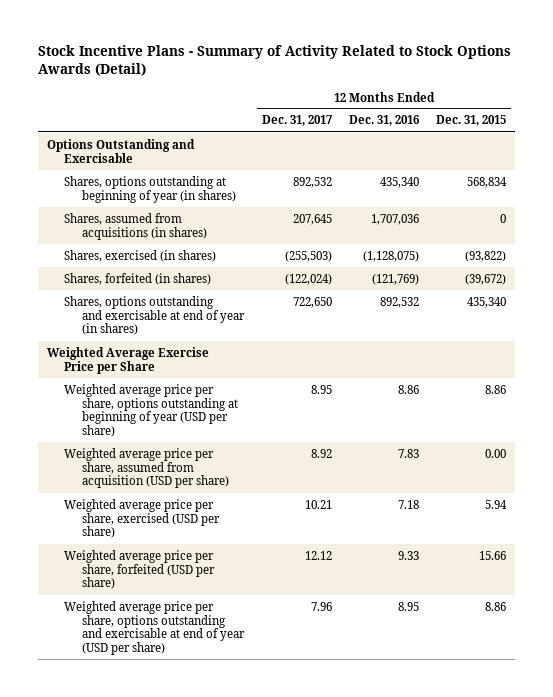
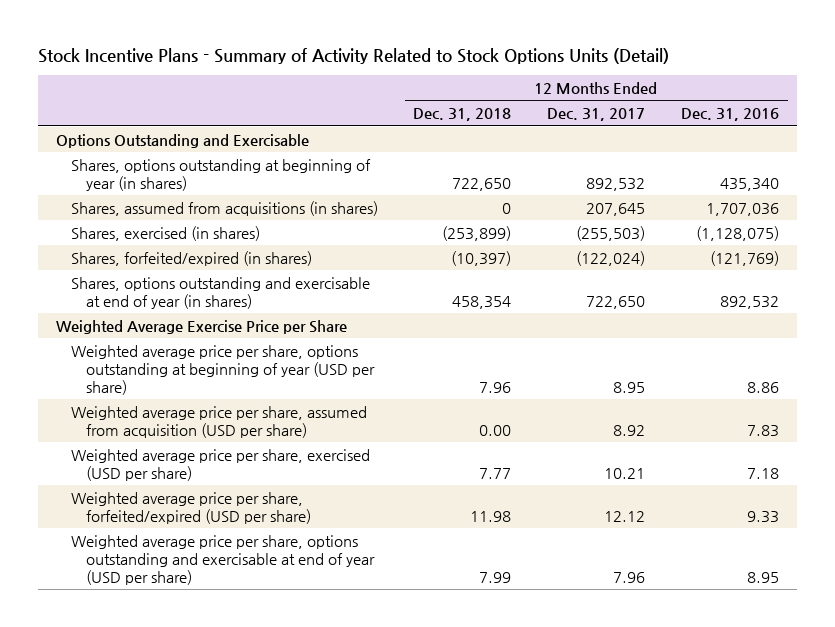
[37,45,511,77] Stock Incentive Plans - Summary of Activity Related to Stock Options Awards (Detail) -> [37,47,669,64] Stock Incentive Plans - Summary of Activity Related to Stock Options Units (Detail)
[436,115,507,127] Dec. 31, 2015 -> none
none -> [413,108,512,122] Dec. 31, 2018
[64,272,212,285] Shares, forfeited (in shares) -> [70,250,312,266] Shares, forfeited/expired (in shares)
[64,549,216,590] Weighted average price per share, forfeited (USD per share) -> [70,491,311,524] Weighted average price per share, forfeited/expired (USD per share)

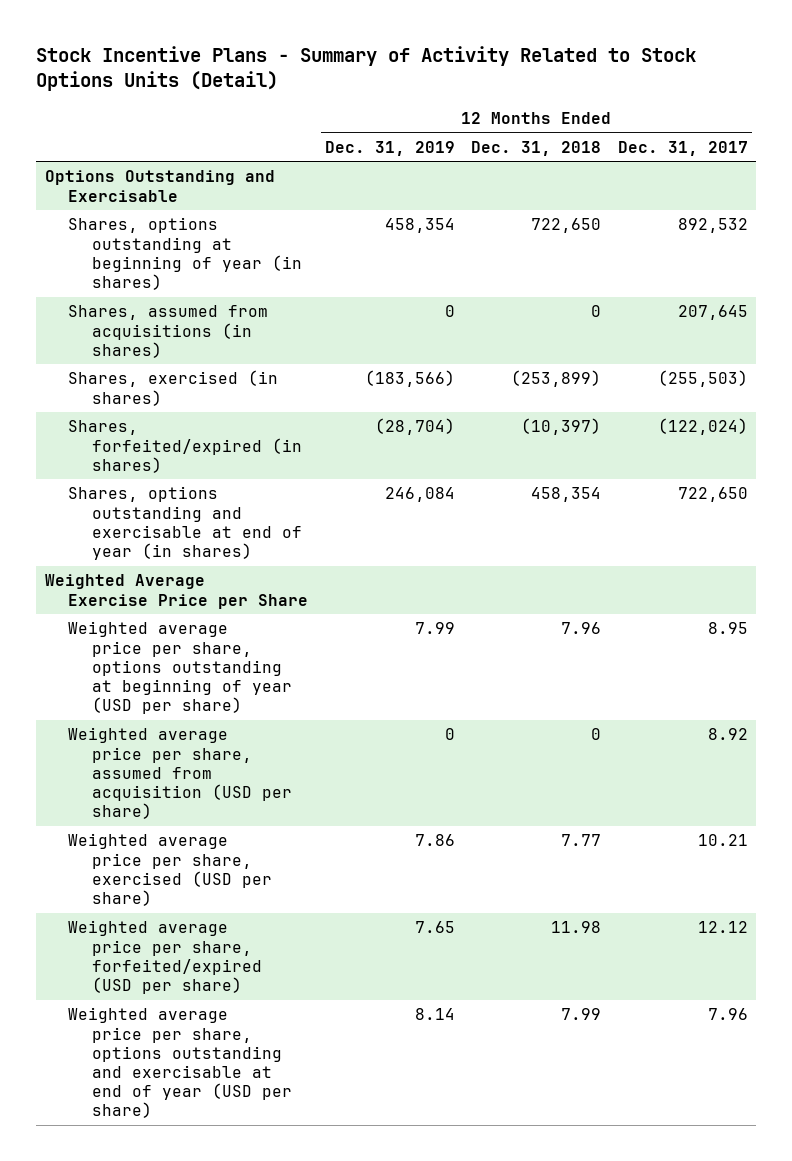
[681,108,780,122] Dec. 31, 2016 -> none
none -> [324,140,455,156] Dec. 31, 2019
[479,424,512,436] 0.00 -> [591,728,602,741] 0

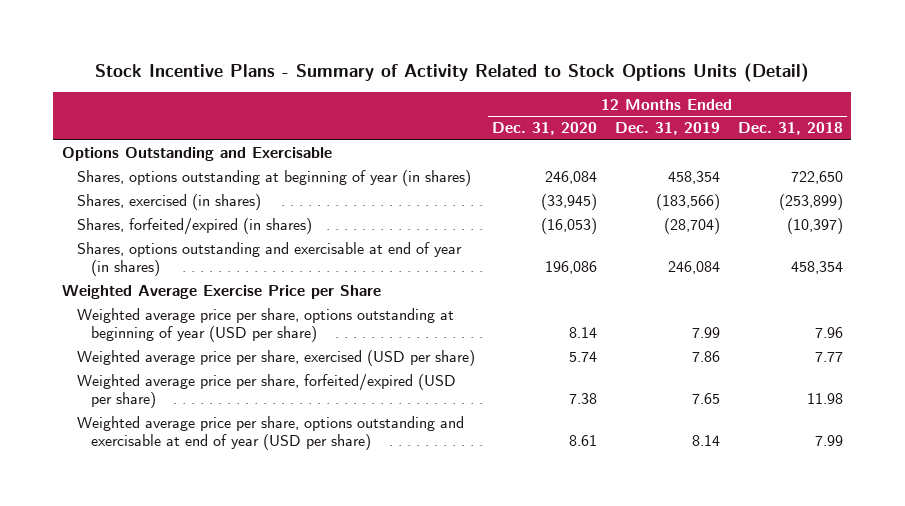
[617,140,748,156] Dec. 31, 2017 -> none
none -> [492,122,598,136] Dec. 31, 2020
[68,305,269,358] Shares, assumed from acquisitions (in shares) -> none
[68,727,292,820] Weighted average price per share, assumed from acquisition (USD per share) -> none

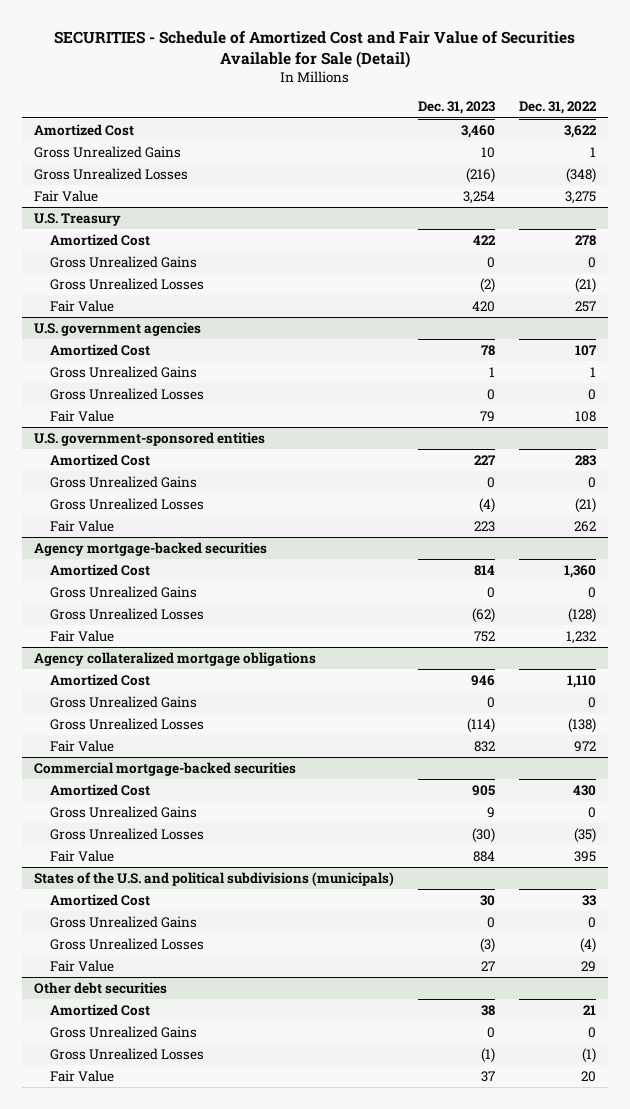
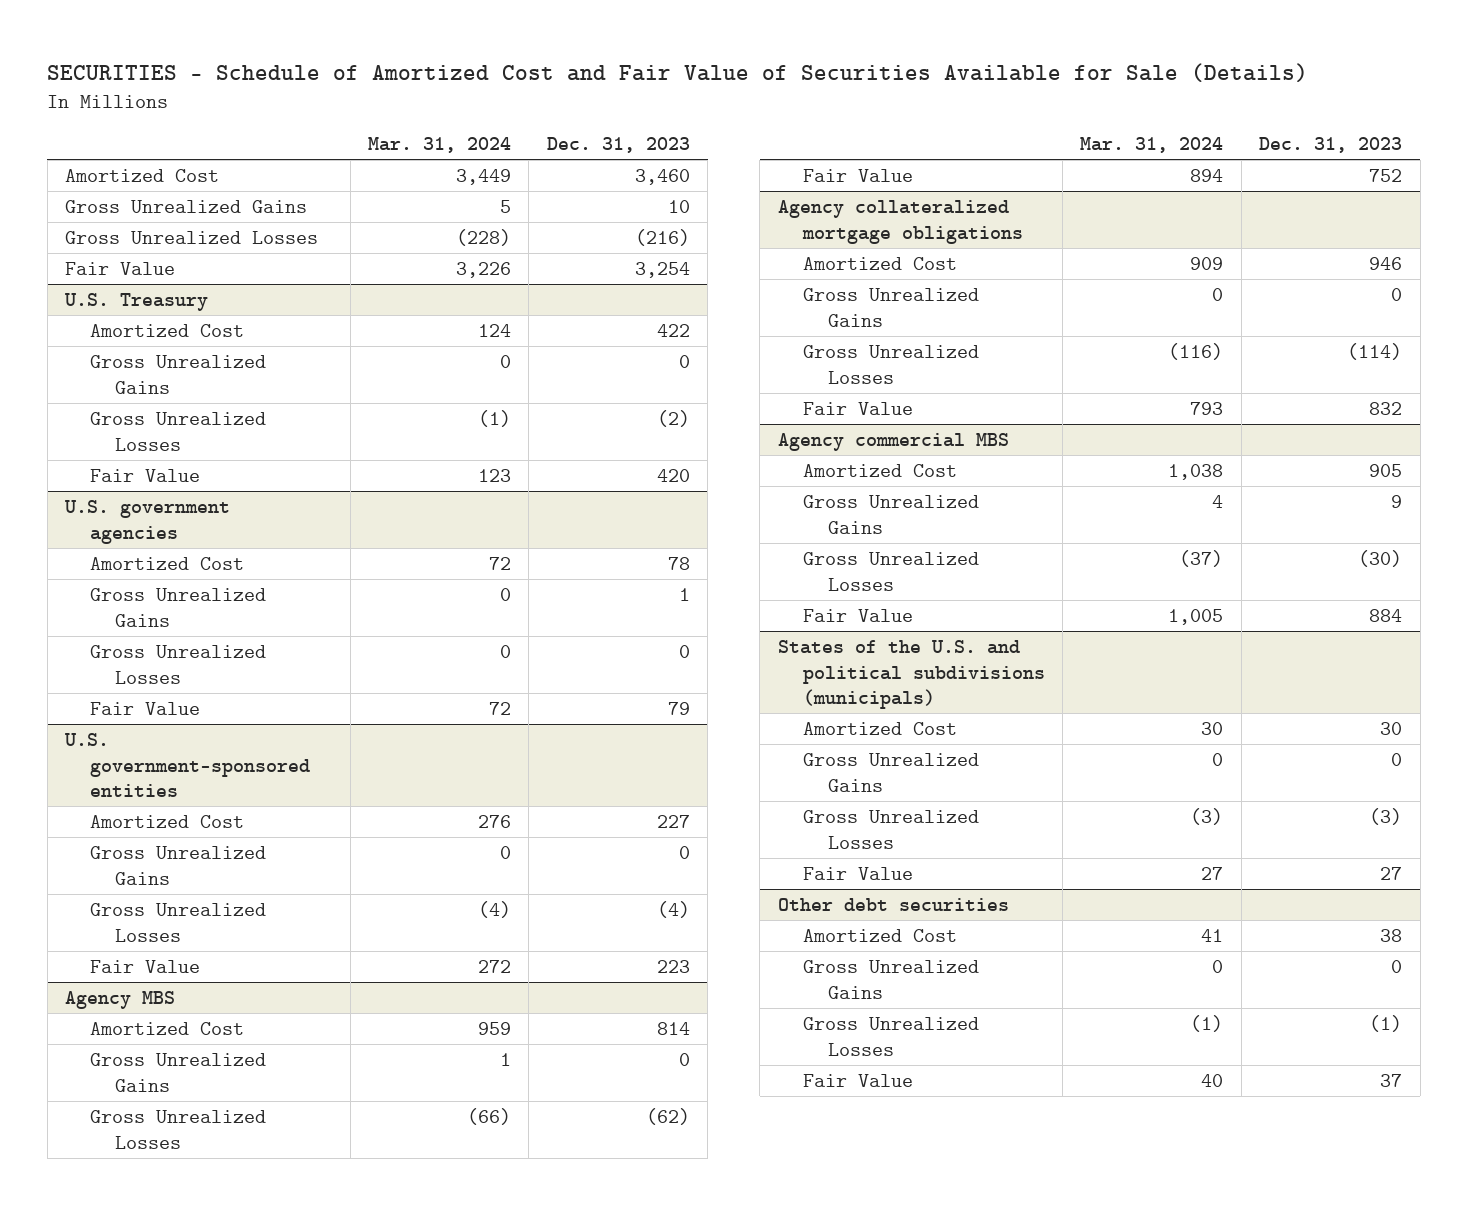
[53,30,575,68] SECURITIES - Schedule of Amortized Cost and Fair Value of Securities Available for Sale (Detail) -> [47,62,1309,82] SECURITIES - Schedule of Amortized Cost and Fair Value of Securities Available for Sale (Details)
[518,101,597,115] Dec. 31, 2022 -> none
none -> [367,137,511,154] Mar. 31, 2024
[33,542,267,557] Agency mortgage-backed securities -> [65,990,176,1009] Agency MBS
[33,762,296,777] Commercial mortgage-backed securities -> [777,432,1009,451] Agency commercial MBS

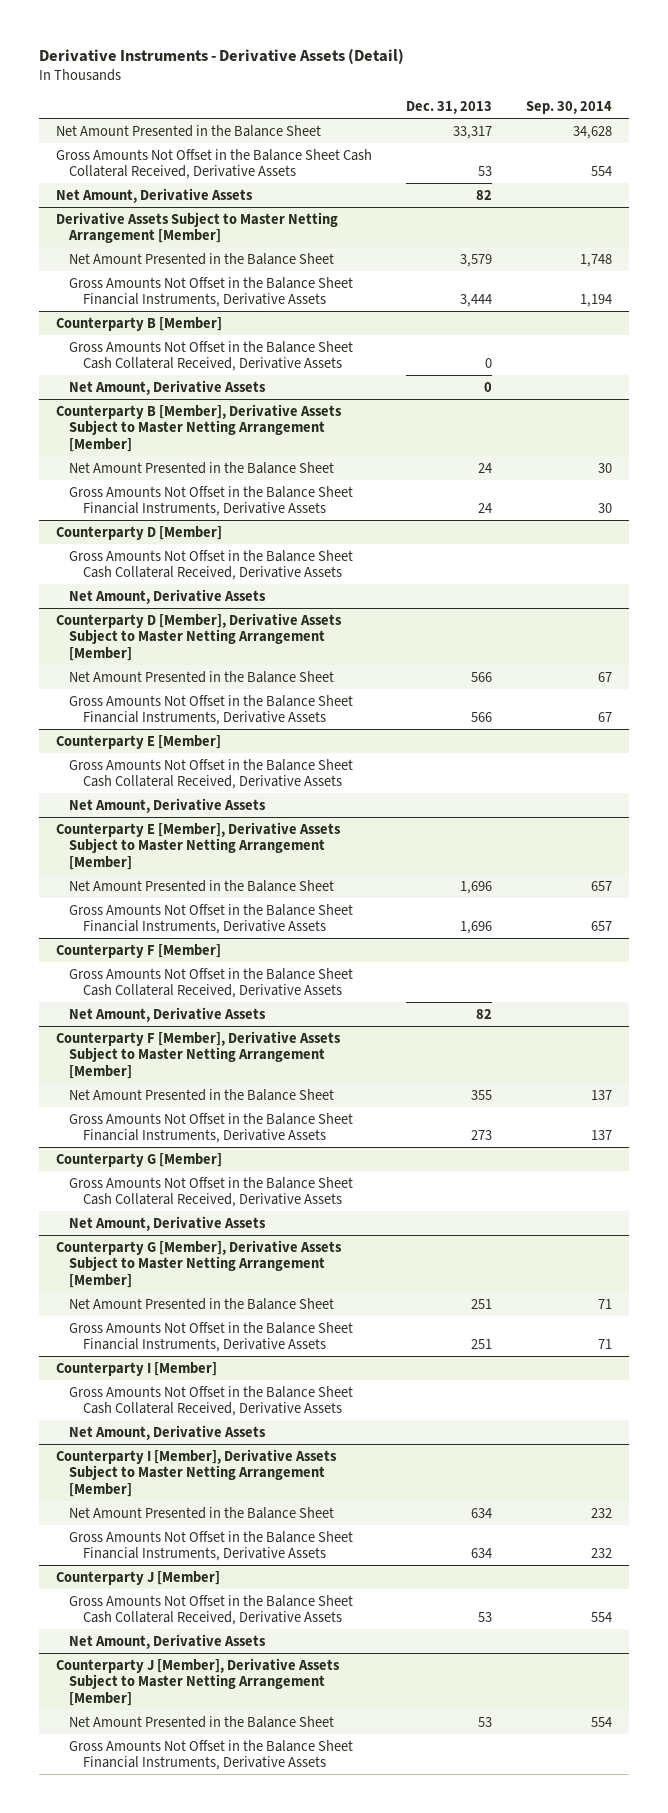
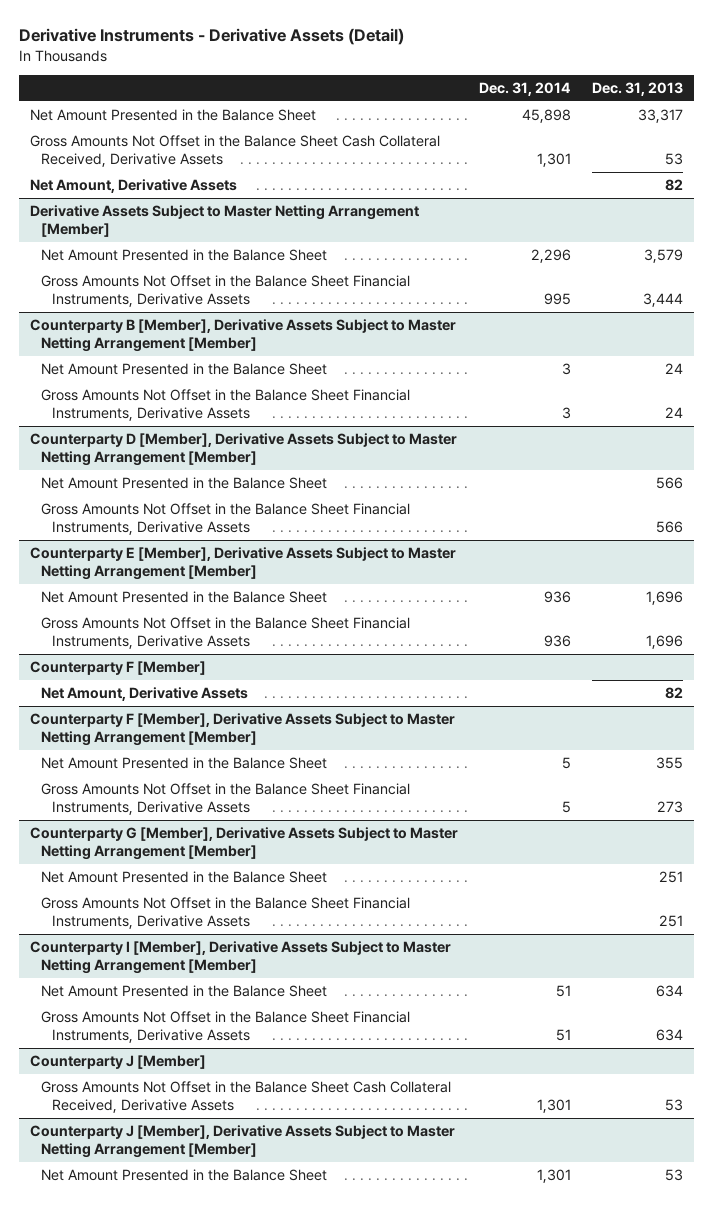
[525,100,612,114] Sep. 30, 2014 -> none
none -> [478,82,571,97] Dec. 31, 2014
[55,316,222,331] Counterparty B [Member] -> none
[69,340,354,372] Gross Amounts Not Offset in the Balance Sheet Cash Collateral Received, Derivative Assets -> none
[69,379,267,395] Net Amount, Derivative Assets -> none
[55,525,222,540] Counterparty D [Member] -> none
[69,549,354,581] Gross Amounts Not Offset in the Balance Sheet Cash Collateral Received, Derivative Assets -> none
[69,588,267,604] Net Amount, Derivative Assets -> none
[55,734,221,749] Counterparty E [Member] -> none
[69,758,354,790] Gross Amounts Not Offset in the Balance Sheet Cash Collateral Received, Derivative Assets -> none
[69,797,267,813] Net Amount, Derivative Assets -> none
[69,967,354,999] Gross Amounts Not Offset in the Balance Sheet Cash Collateral Received, Derivative Assets -> none
[55,1152,222,1167] Counterparty G [Member] -> none
[69,1176,354,1208] Gross Amounts Not Offset in the Balance Sheet Cash Collateral Received, Derivative Assets -> none
[69,1215,267,1231] Net Amount, Derivative Assets -> none
[55,1361,217,1376] Counterparty I [Member] -> none
[69,1385,354,1417] Gross Amounts Not Offset in the Balance Sheet Cash Collateral Received, Derivative Assets -> none
[69,1424,267,1440] Net Amount, Derivative Assets -> none
[69,1633,267,1649] Net Amount, Derivative Assets -> none
[69,1739,354,1771] Gross Amounts Not Offset in the Balance Sheet Financial Instruments, Derivative Assets -> none

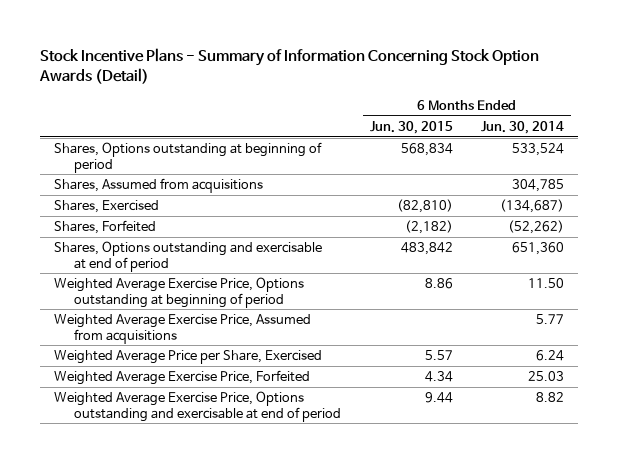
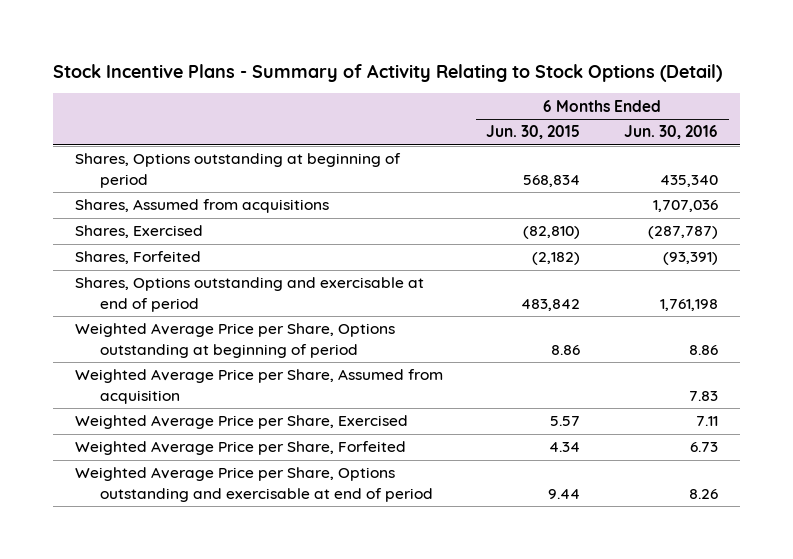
[39,47,540,85] Stock Incentive Plans - Summary of Information Concerning Stock Option Awards (Detail) -> [53,63,723,82] Stock Incentive Plans - Summary of Activity Relating to Stock Options (Detail)
[480,121,564,135] Jun. 30, 2014 -> none
none -> [623,125,718,140] Jun. 30, 2016
[54,277,305,308] Weighted Average Exercise Price, Options outstanding at beginning of period -> [74,323,395,358] Weighted Average Price per Share, Options outstanding at beginning of period
[54,314,312,344] Weighted Average Exercise Price, Assumed from acquisitions -> [74,369,443,404] Weighted Average Price per Share, Assumed from acquisition
[54,370,311,386] Weighted Average Exercise Price, Forfeited -> [74,441,406,456] Weighted Average Price per Share, Forfeited
[54,391,342,422] Weighted Average Exercise Price, Options outstanding and exercisable at end of period -> [74,467,433,502] Weighted Average Price per Share, Options outstanding and exercisable at end of period

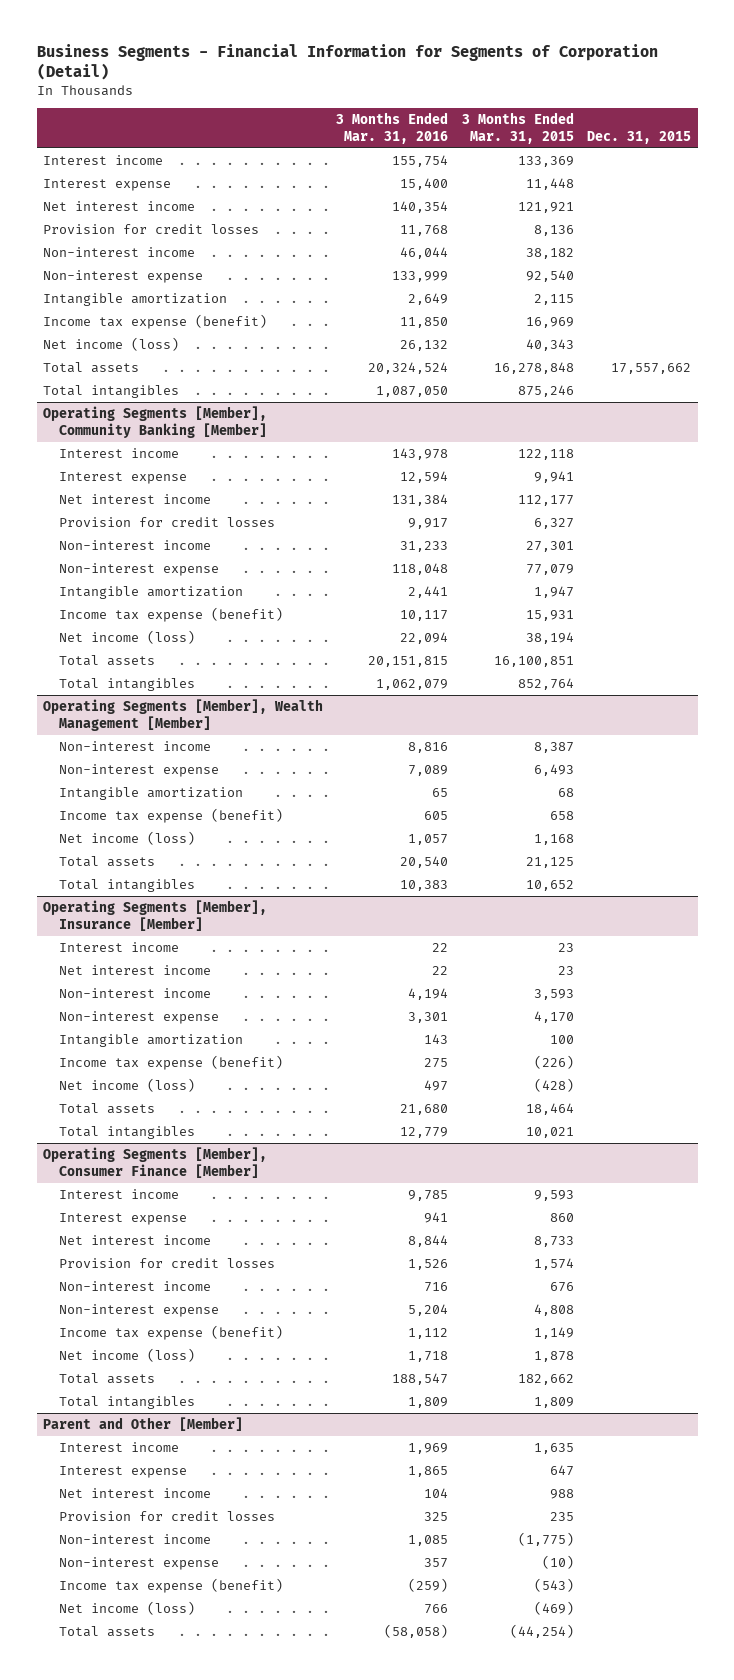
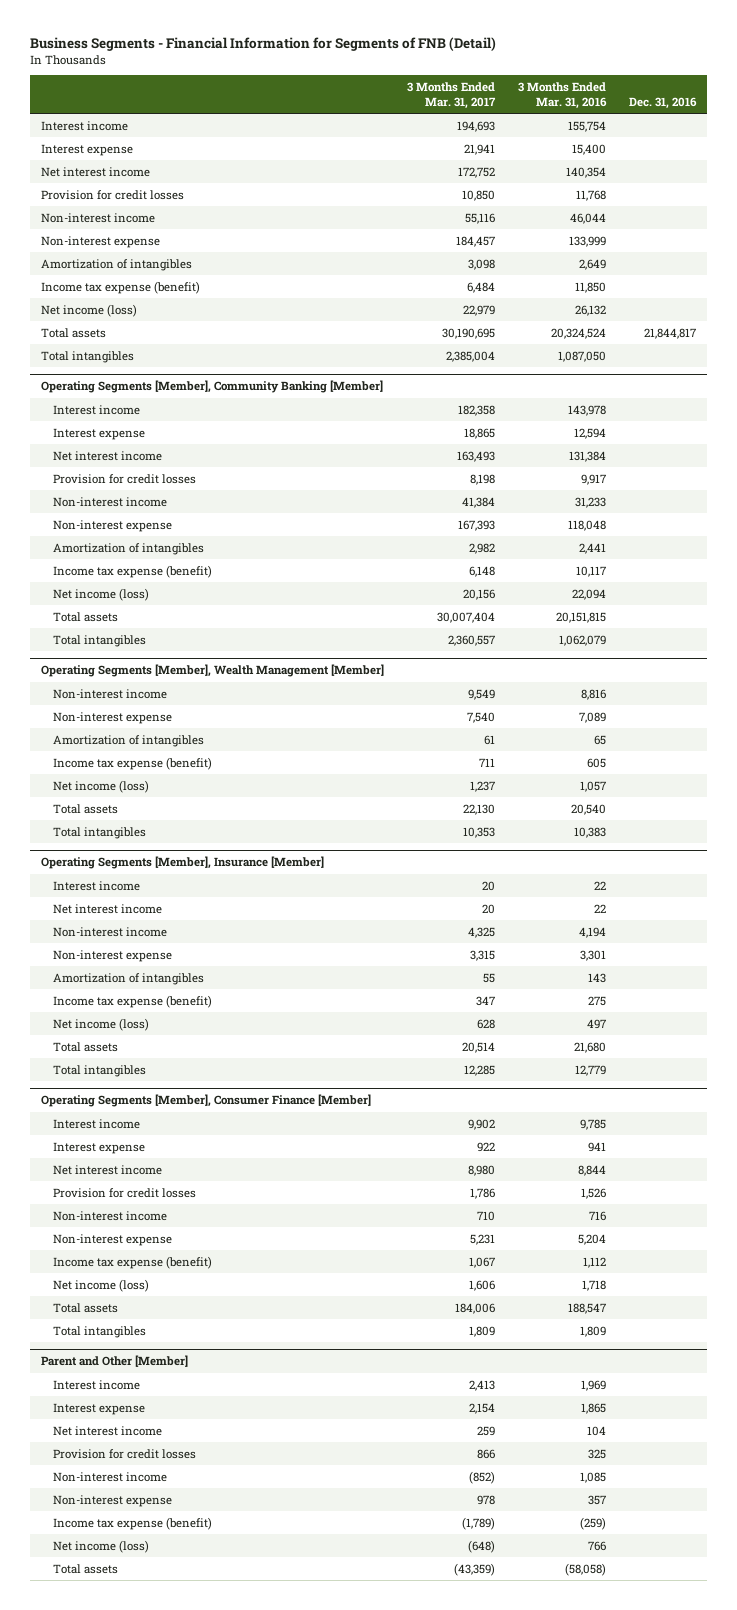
[36,43,658,81] Business Segments - Financial Information for Segments of Corporation (Detail) -> [29,36,496,51] Business Segments - Financial Information for Segments of FNB (Detail)
[461,112,574,145] 3 Months Ended Mar. 31, 2015 -> none
[586,131,691,145] Dec. 31, 2015 -> none
none -> [407,81,497,109] 3 Months Ended Mar. 31, 2017
none -> [628,96,697,109] Dec. 31, 2016
[43,293,228,307] Intangible amortization -> [41,258,193,271] Amortization of intangibles
[59,586,244,600] Intangible amortization -> [53,542,205,555] Amortization of intangibles
[59,787,244,801] Intangible amortization -> [53,734,205,747] Amortization of intangibles
[59,1034,244,1048] Intangible amortization -> [53,972,205,985] Amortization of intangibles

